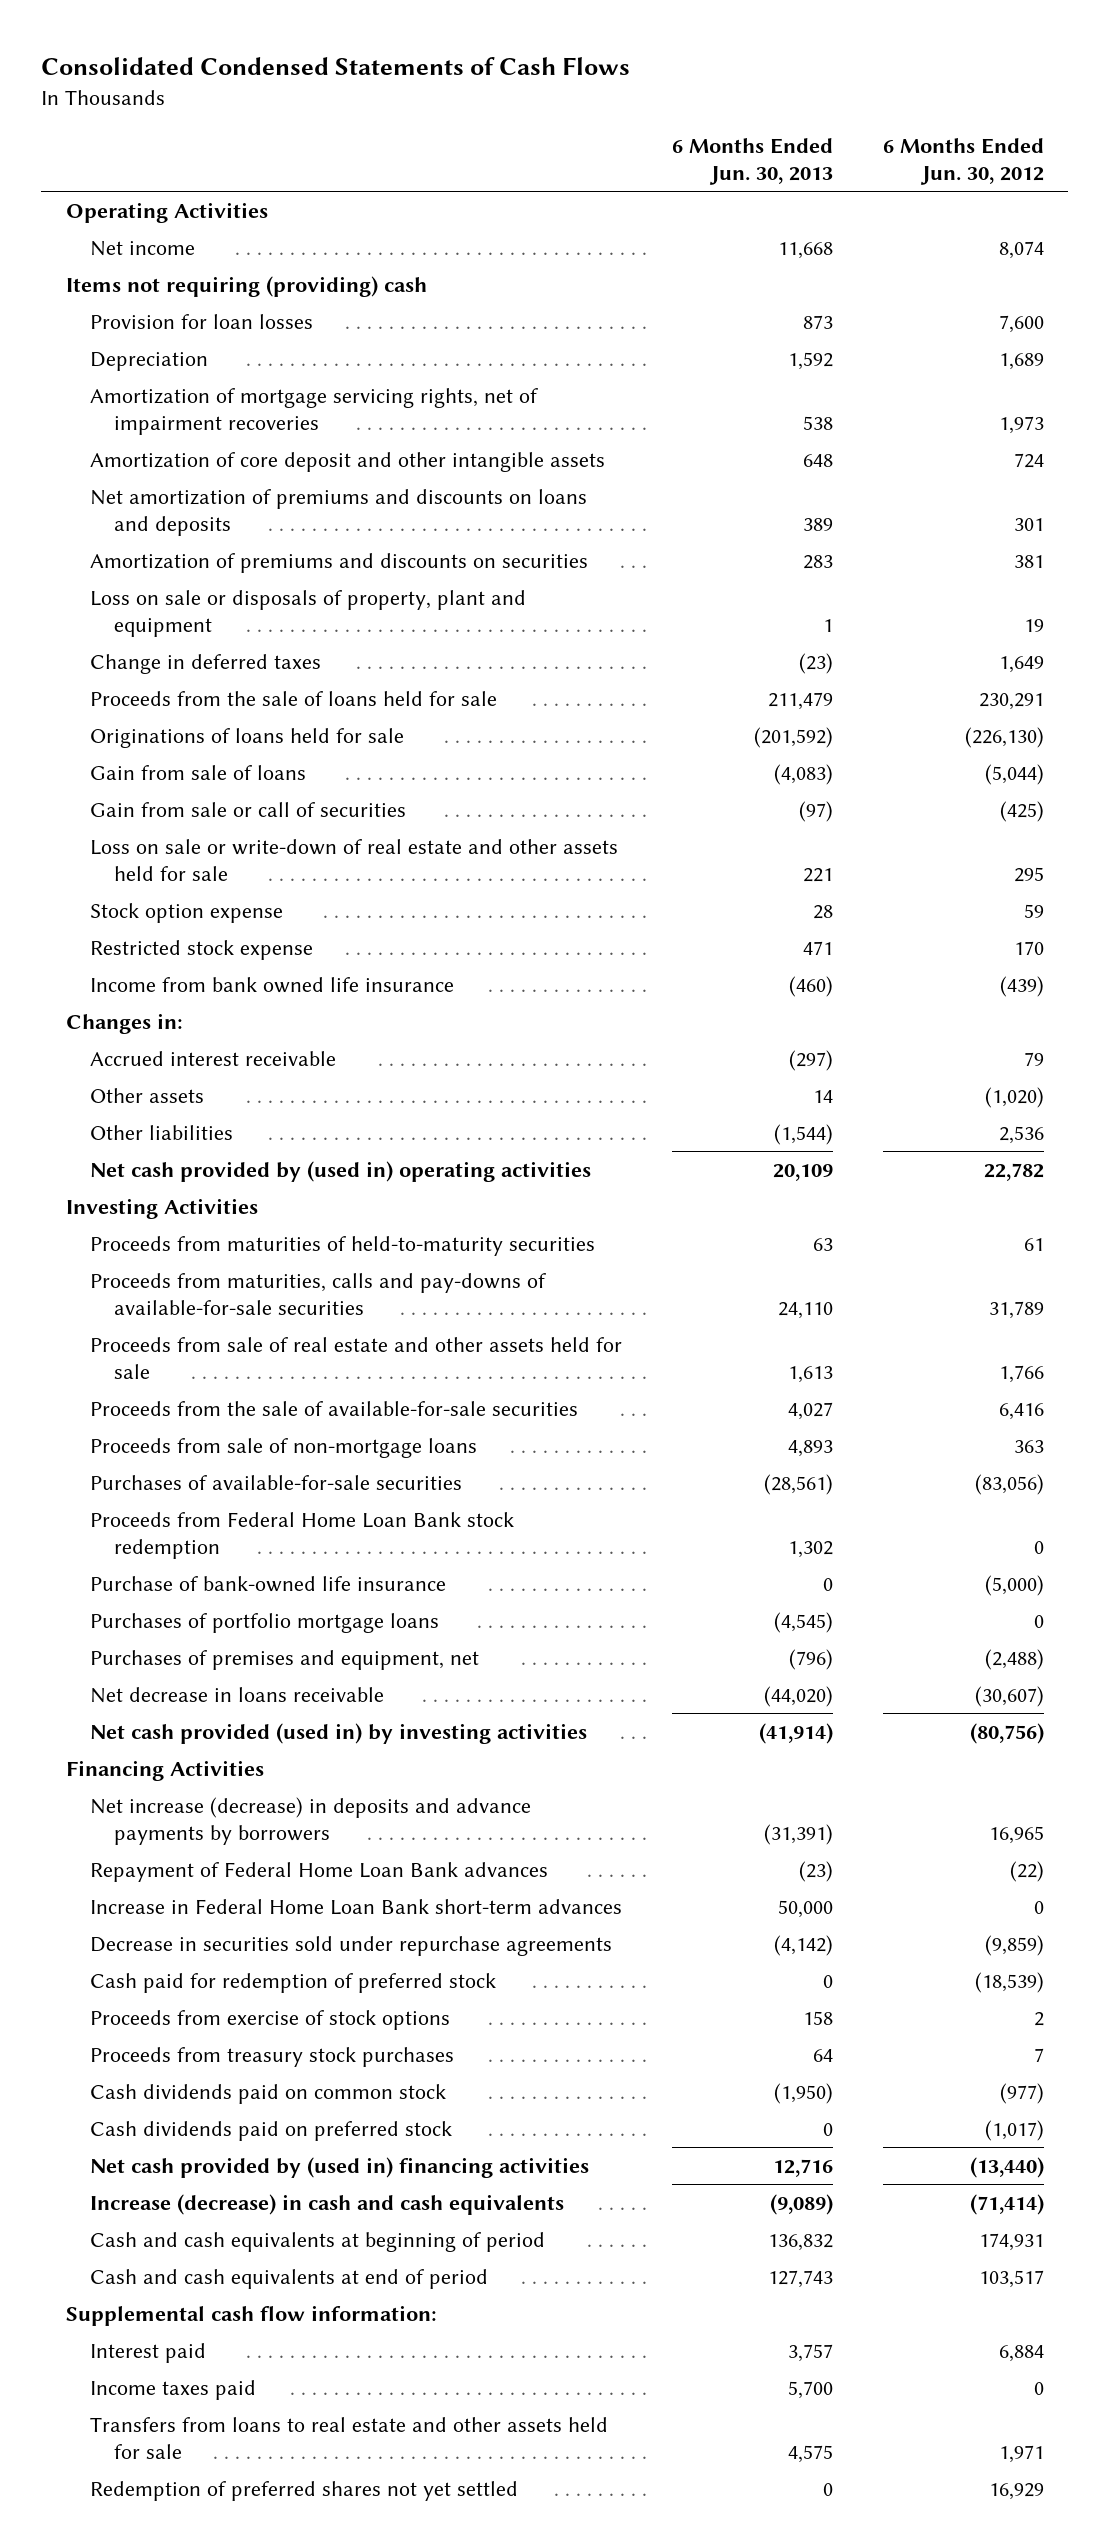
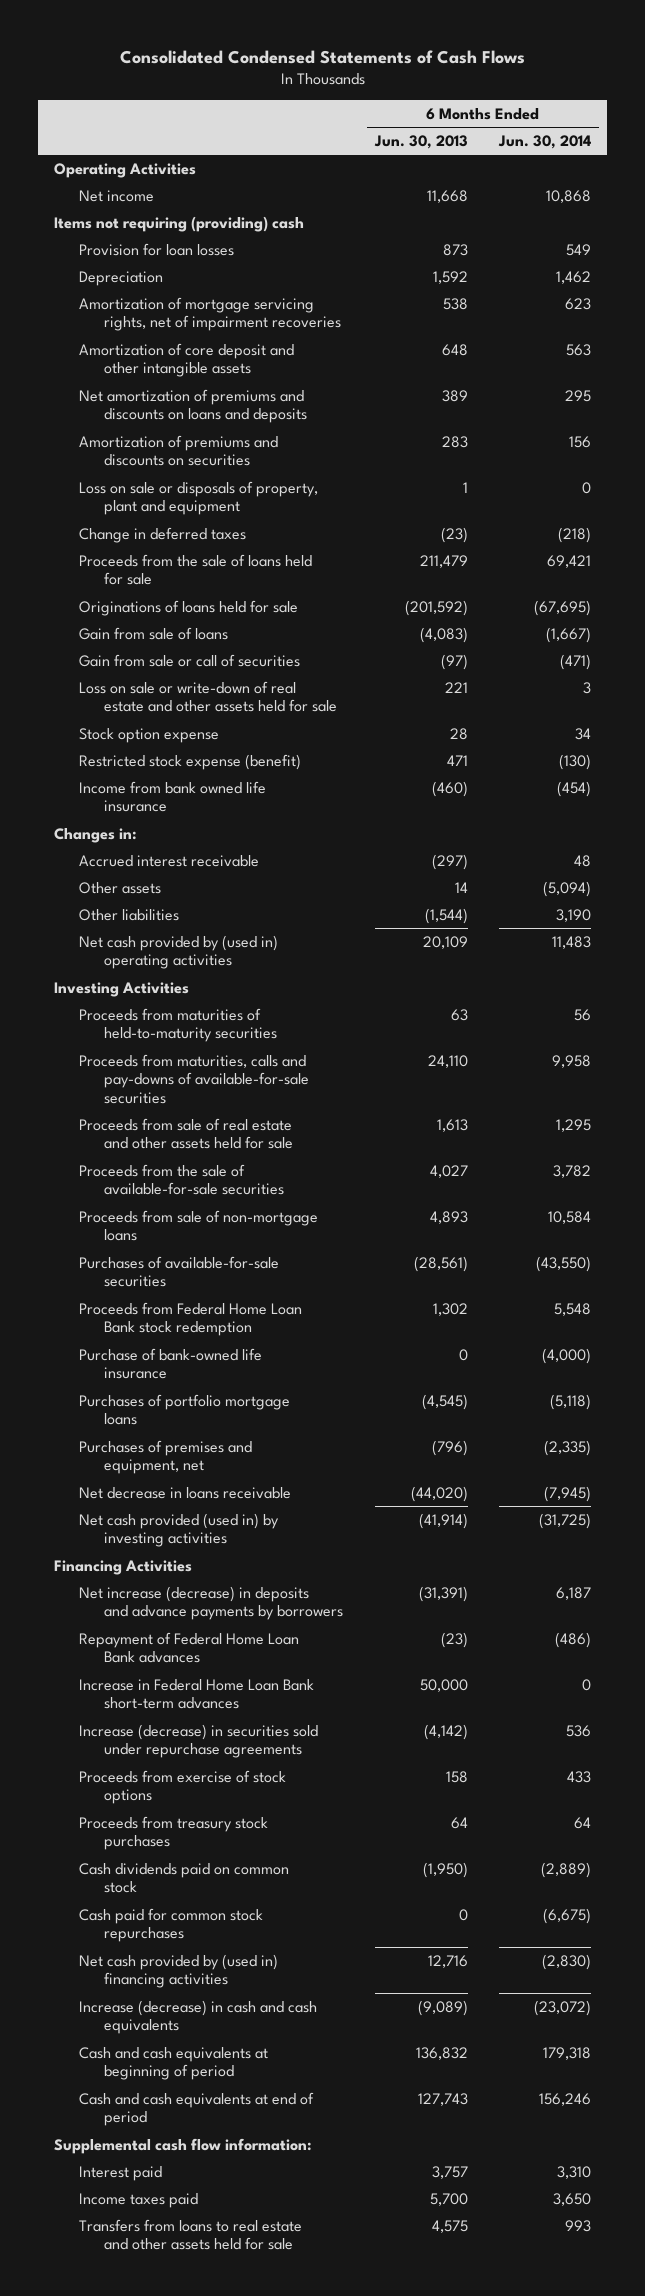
[882,137,1044,185] 6 Months Ended Jun. 30, 2012 -> none
none -> [498,134,592,149] Jun. 30, 2014
[89,939,313,960] Restricted stock expense -> [78,753,301,770] Restricted stock expense (benefit)
[89,1972,496,1993] Cash paid for redemption of preferred stock -> none
[89,1935,612,1956] Decrease in securities sold under repurchase agreements -> [78,1723,318,1759] Increase (decrease) in securities sold under repurchase agreements
[89,2120,452,2141] Cash dividends paid on preferred stock -> none
none -> [78,1907,263,1943] Cash paid for common stock repurchases
[89,2480,518,2501] Redemption of preferred shares not yet settled -> none

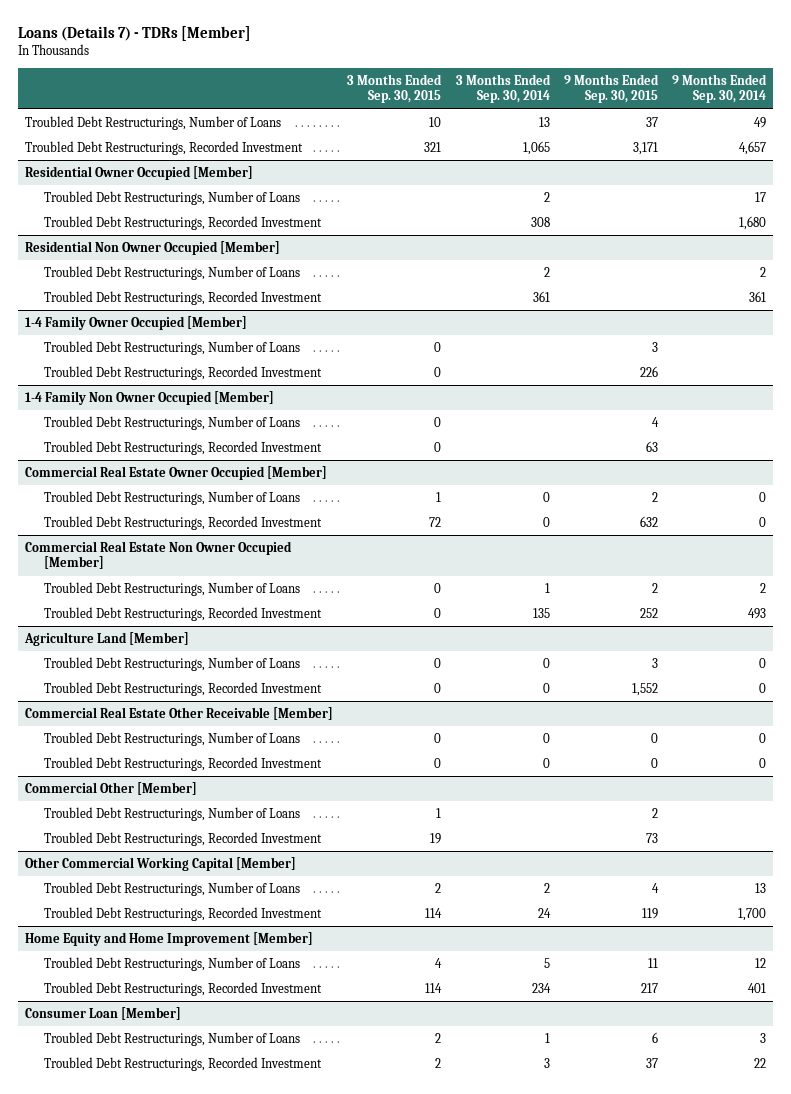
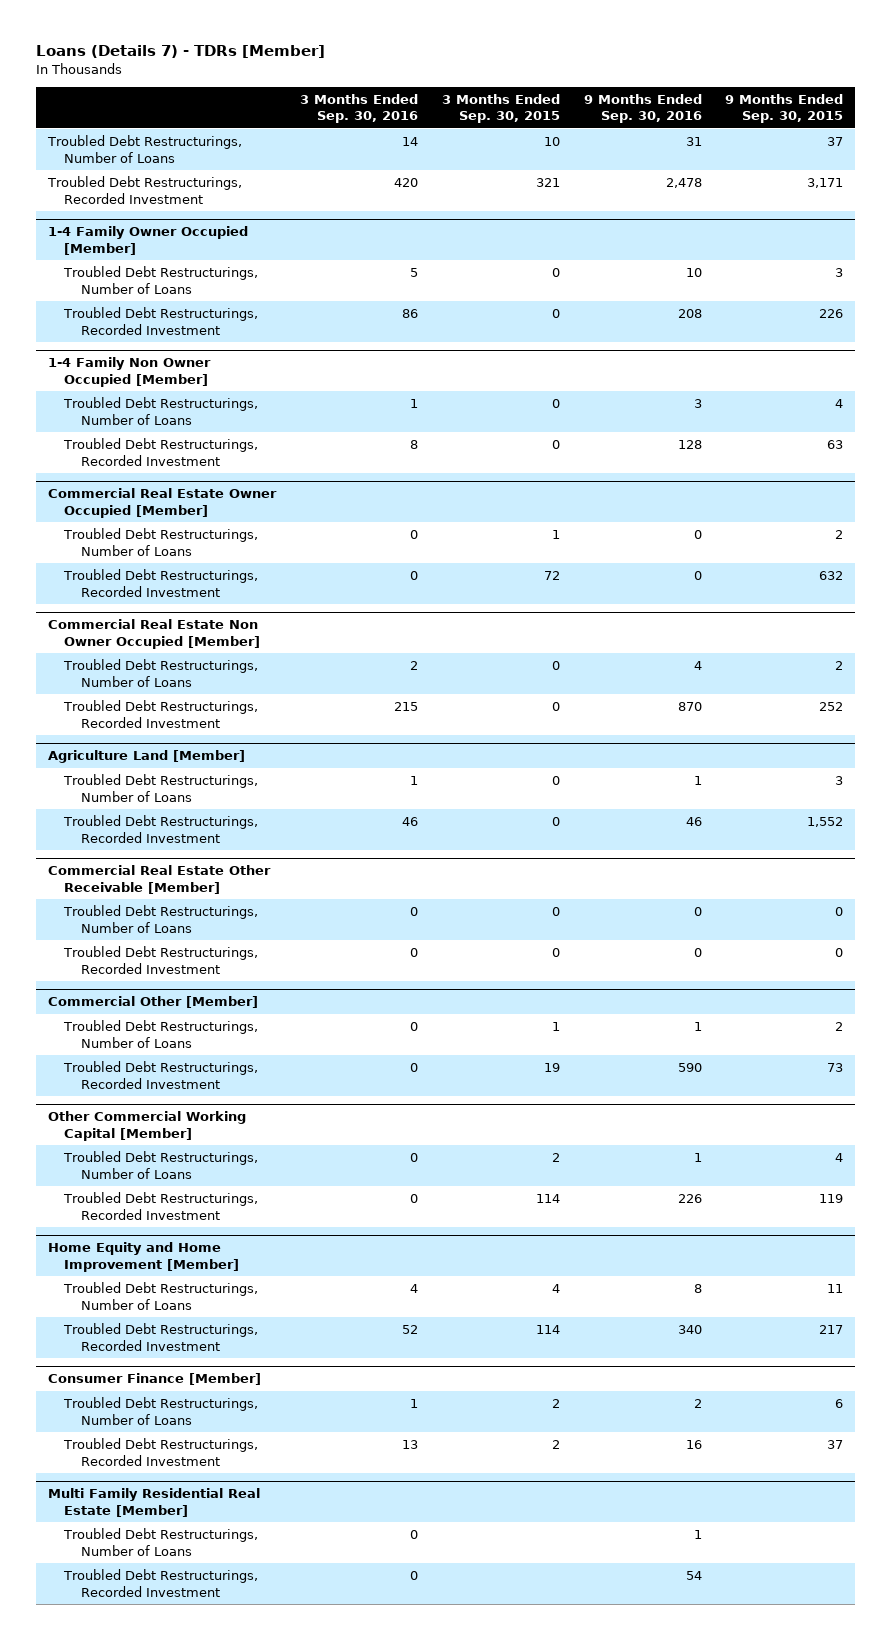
[455,74,551,104] 3 Months Ended Sep. 30, 2014 -> none
[672,74,768,104] 9 Months Ended Sep. 30, 2014 -> none
none -> [299,93,418,124] 3 Months Ended Sep. 30, 2016
none -> [583,93,702,124] 9 Months Ended Sep. 30, 2016
[25,166,254,181] Residential Owner Occupied [Member] -> none
[43,191,300,206] Troubled Debt Restructurings, Number of Loans -> none
[43,216,322,231] Troubled Debt Restructurings, Recorded Investment -> none
[25,241,281,256] Residential Non Owner Occupied [Member] -> none
[43,266,300,281] Troubled Debt Restructurings, Number of Loans -> none
[43,291,322,306] Troubled Debt Restructurings, Recorded Investment -> none
[25,1007,182,1021] Consumer Loan [Member] -> [47,1373,261,1386] Consumer Finance [Member]
none -> [47,1488,260,1517] Multi Family Residential Real Estate [Member]
none -> [63,1528,259,1556] Troubled Debt Restructurings, Number of Loans
none -> [63,1569,259,1597] Troubled Debt Restructurings, Recorded Investment

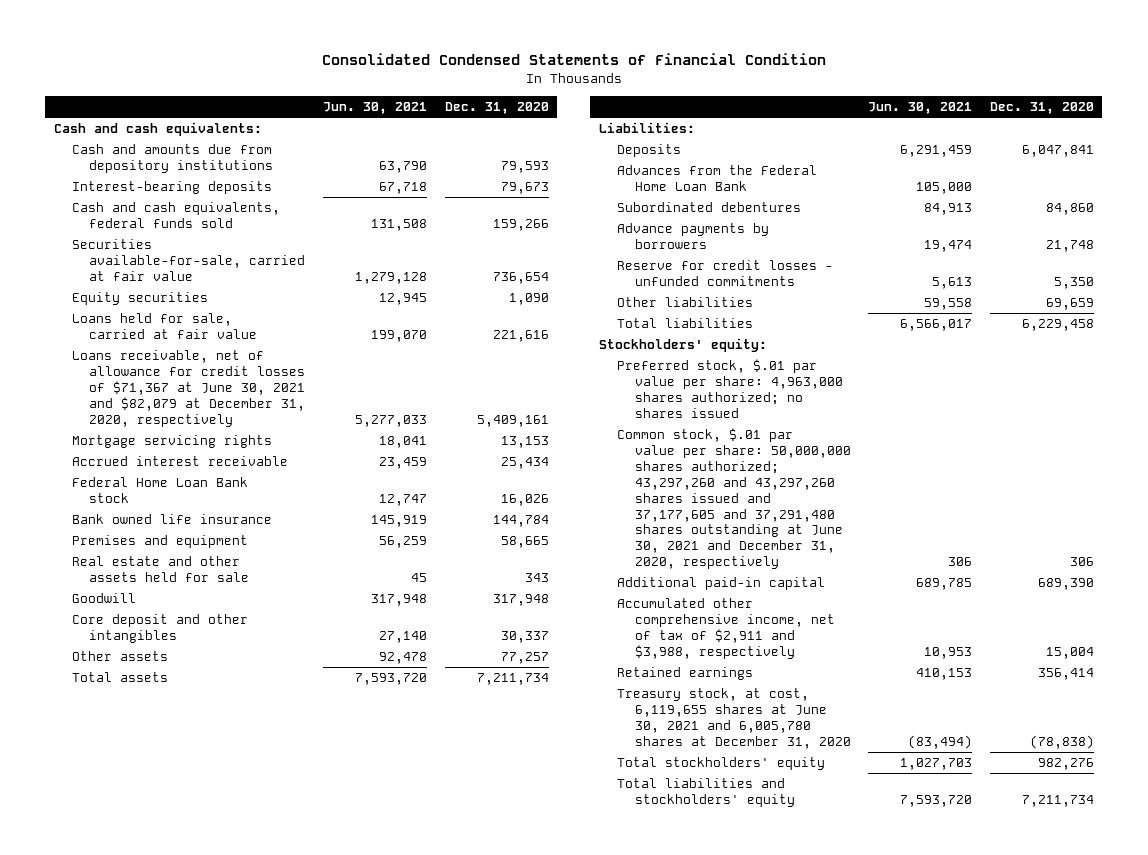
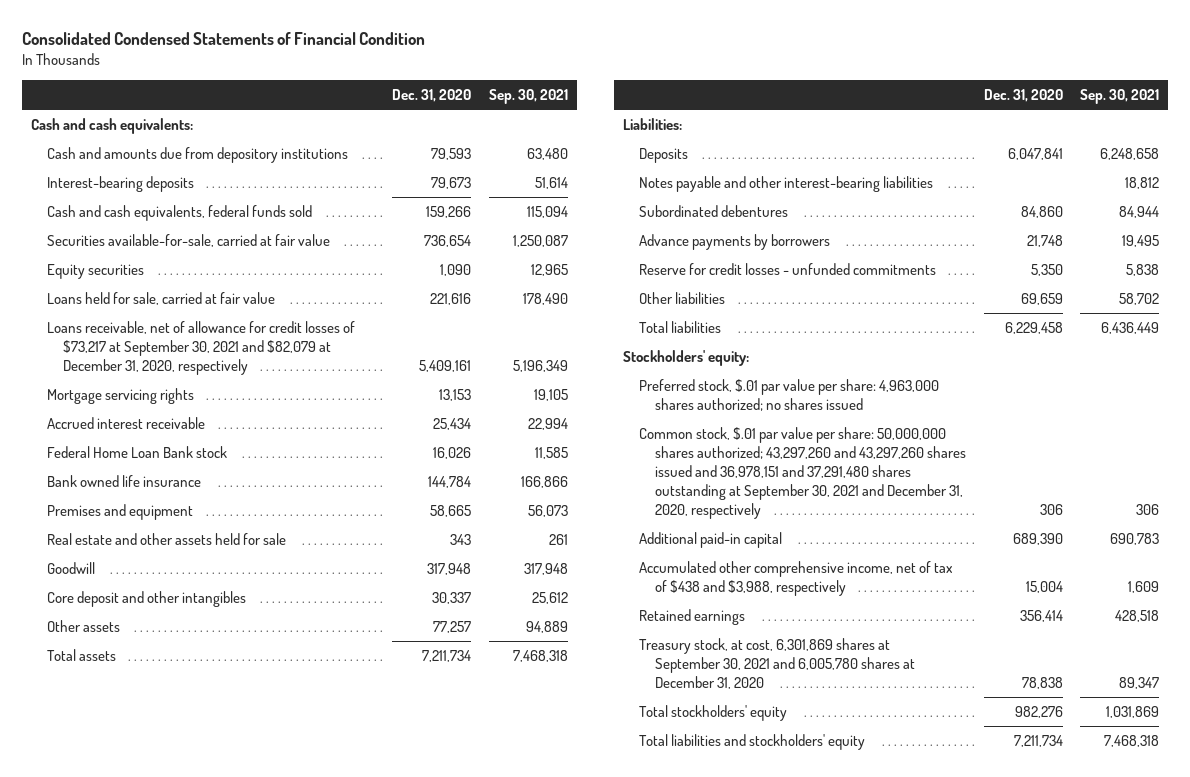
[323,102,428,115] Jun. 30, 2021 -> none
none -> [488,89,568,105] Sep. 30, 2021
[71,350,306,427] Loans receivable, net of allowance for credit losses of $71,367 at June 30, 2021 and $82,079 at December 31, 2020, respectively -> [47,320,356,375] Loans receivable, net of allowance for credit losses of $73,217 at September 30, 2021 and $82,079 at December 31, 2020, respectively
[616,165,817,192] Advances from the Federal Home Loan Bank -> none
none -> [638,175,933,192] Notes payable and other interest-bearing liabilities
[616,428,851,570] Common stock, $.01 par value per share: 50,000,000 shares authorized; 43,297,260 and 43,297,260 shares issued and 37,177,605 and 37,291,480 shares outstanding at June 30, 2021 and December 31, 2020, respectively -> [638,426,966,519] Common stock, $.01 par value per share: 50,000,000 shares authorized; 43,297,260 and 43,297,260 shares issued and 36,978,151 and 37,291,480 shares outstanding at September 30, 2021 and December 31, 2020, respectively
[616,598,835,659] Accumulated other comprehensive income, net of tax of $2,911 and $3,988, respectively -> [638,560,953,596] Accumulated other comprehensive income, net of tax of $438 and $3,988, respectively
[616,688,851,749] Treasury stock, at cost, 6,119,655 shares at June 30, 2021 and 6,005,780 shares at December 31, 2020 -> [638,637,915,689] Treasury stock, at cost, 6,301,869 shares at September 30, 2021 and 6,005,780 shares at December 31, 2020
[1029,734,1094,749] (78,838) -> [1021,676,1063,689] 78,838

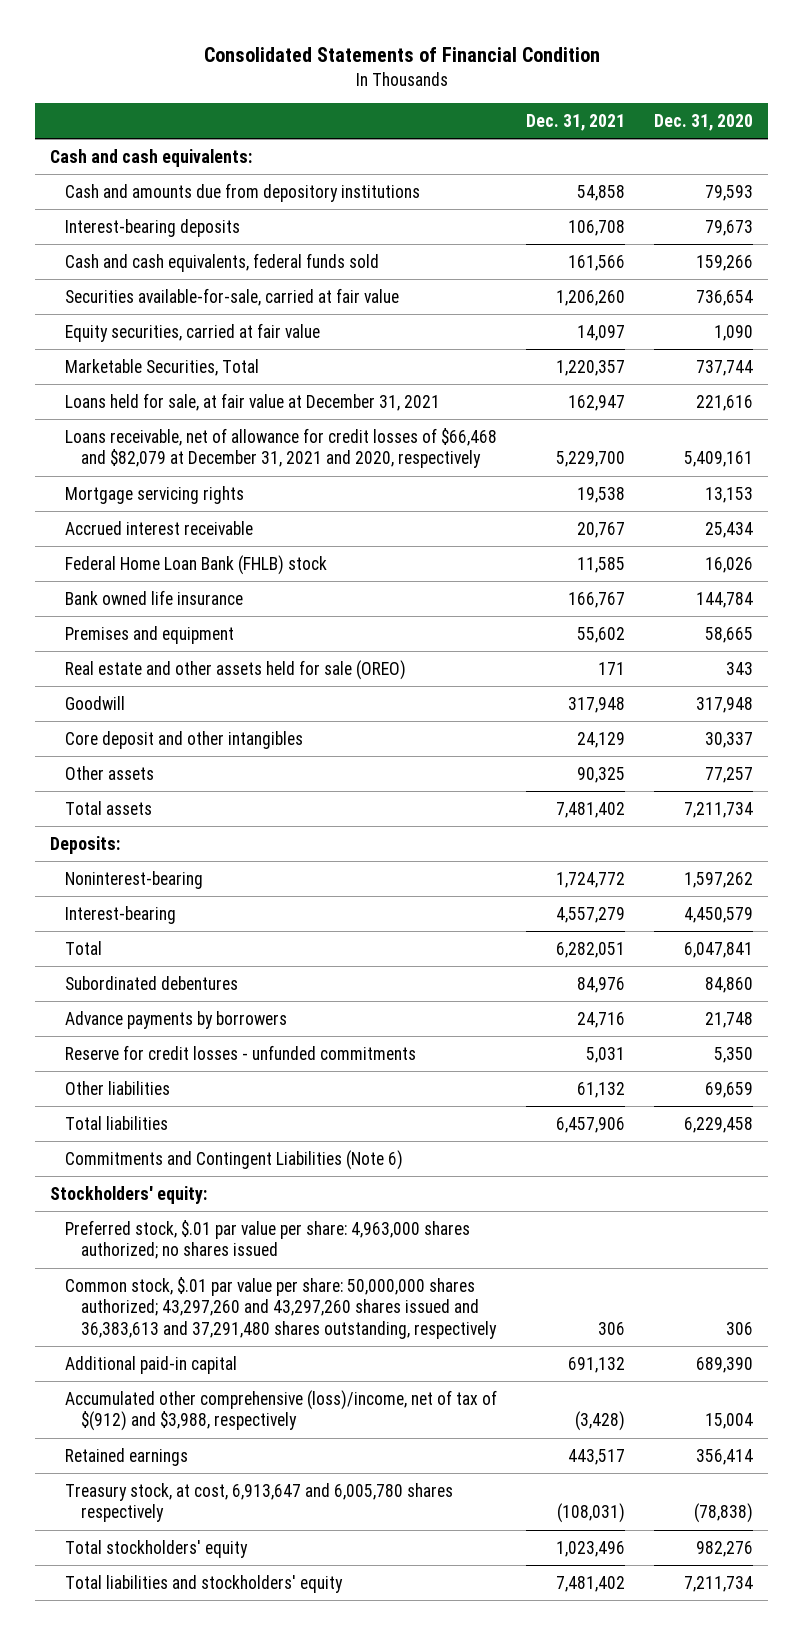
[22,32,426,46] Consolidated Condensed Statements of Financial Condition -> [203,47,600,63] Consolidated Statements of Financial Condition
[488,89,568,105] Sep. 30, 2021 -> none
none -> [526,113,626,131] Dec. 31, 2021
[47,263,145,279] Equity securities -> [65,322,321,342] Equity securities, carried at fair value
none -> [65,358,260,376] Marketable Securities, Total
[47,291,276,305] Loans held for sale, carried at fair value -> [65,392,441,411] Loans held for sale, at fair value at December 31, 2021
[47,320,356,375] Loans receivable, net of allowance for credit losses of $73,217 at September 30, 2021 and $82,079 at December 31, 2020, respectively -> [65,427,498,469] Loans receivable, net of allowance for credit losses of $66,468 and $82,079 at December 31, 2021 and 2020, respectively
[47,445,228,458] Federal Home Loan Bank stock -> [65,554,328,575] Federal Home Loan Bank (FHLB) stock
[47,532,287,545] Real estate and other assets held for sale -> [65,659,407,680] Real estate and other assets held for sale (OREO)
[622,117,682,130] Liabilities: -> none
[638,175,933,192] Notes payable and other interest-bearing liabilities -> none
none -> [49,835,120,854] Deposits:
none -> [65,870,204,889] Noninterest-bearing
none -> [65,905,177,924] Interest-bearing
[638,147,688,163] Deposits -> [65,940,103,955] Total
none -> [65,1149,404,1170] Commitments and Contingent Liabilities (Note 6)
[638,426,966,519] Common stock, $.01 par value per share: 50,000,000 shares authorized; 43,297,260 and 43,297,260 shares issued and 36,978,151 and 37,291,480 shares outstanding at September 30, 2021 and December 31, 2020, respectively -> [65,1276,497,1339] Common stock, $.01 par value per share: 50,000,000 shares authorized; 43,297,260 and 43,297,260 shares issued and 36,383,613 and 37,291,480 shares outstanding, respectively
[638,560,953,596] Accumulated other comprehensive income, net of tax of $438 and $3,988, respectively -> [65,1389,498,1432] Accumulated other comprehensive (loss)/income, net of tax of $(912) and $3,988, respectively
[638,637,915,689] Treasury stock, at cost, 6,301,869 shares at September 30, 2021 and 6,005,780 shares at December 31, 2020 -> [65,1482,454,1523] Treasury stock, at cost, 6,913,647 and 6,005,780 shares respectively
[1021,676,1063,689] 78,838 -> [694,1503,754,1524] (78,838)

